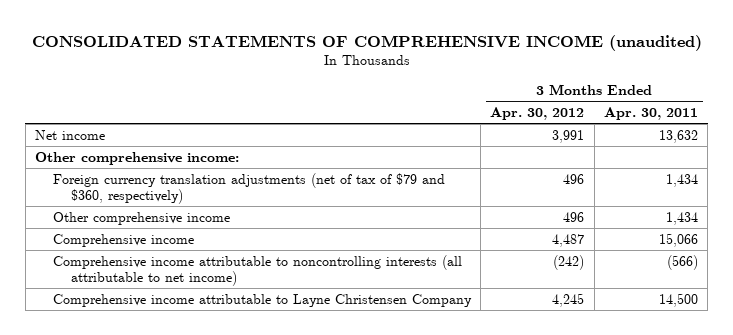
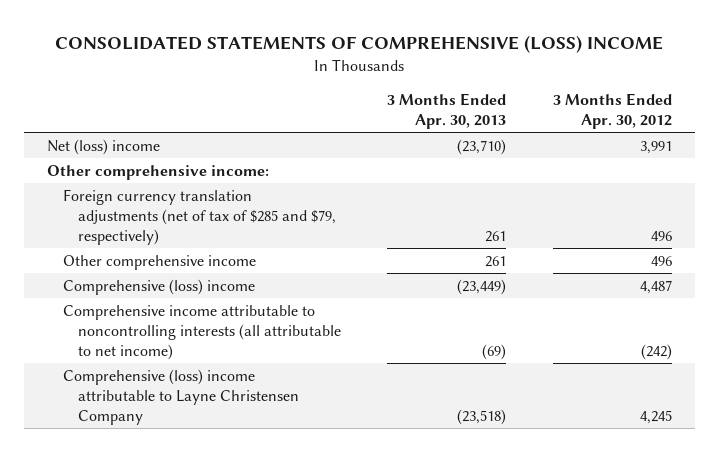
[31,34,702,51] CONSOLIDATED STATEMENTS OF COMPREHENSIVE INCOME (unaudited) -> [55,35,664,54] CONSOLIDATED STATEMENTS OF COMPREHENSIVE (LOSS) INCOME
[604,107,699,121] Apr. 30, 2011 -> none
none -> [387,93,507,130] 3 Months Ended Apr. 30, 2013
[35,129,106,140] Net income -> [47,138,161,155] Net (loss) income
[52,172,445,204] Foreign currency translation adjustments (net of tax of $79 and $360, respectively) -> [62,188,337,245] Foreign currency translation adjustments (net of tax of $285 and $79, respectively)
[52,233,194,247] Comprehensive income -> [62,278,255,295] Comprehensive (loss) income
[52,293,472,307] Comprehensive income attributable to Layne Christensen Company -> [62,368,300,425] Comprehensive (loss) income attributable to Layne Christensen Company

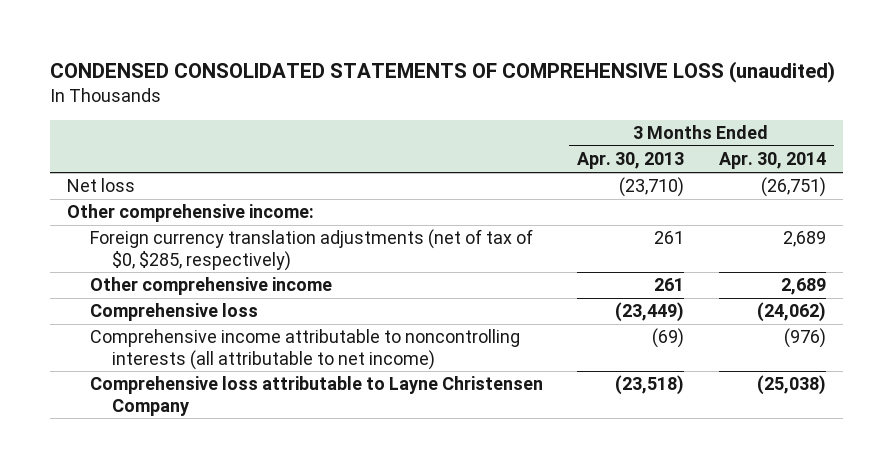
[55,35,664,54] CONSOLIDATED STATEMENTS OF COMPREHENSIVE (LOSS) INCOME -> [49,60,835,83] CONDENSED CONSOLIDATED STATEMENTS OF COMPREHENSIVE LOSS (unaudited)
[552,93,672,130] 3 Months Ended Apr. 30, 2012 -> none
none -> [718,152,826,170] Apr. 30, 2014
[47,138,161,155] Net (loss) income -> [66,178,135,193] Net loss
[62,188,337,245] Foreign currency translation adjustments (net of tax of $285 and $79, respectively) -> [89,229,533,271] Foreign currency translation adjustments (net of tax of $0, $285, respectively)
[62,278,255,295] Comprehensive (loss) income -> [89,303,258,322] Comprehensive loss
[62,368,300,425] Comprehensive (loss) income attributable to Layne Christensen Company -> [89,376,543,416] Comprehensive loss attributable to Layne Christensen Company

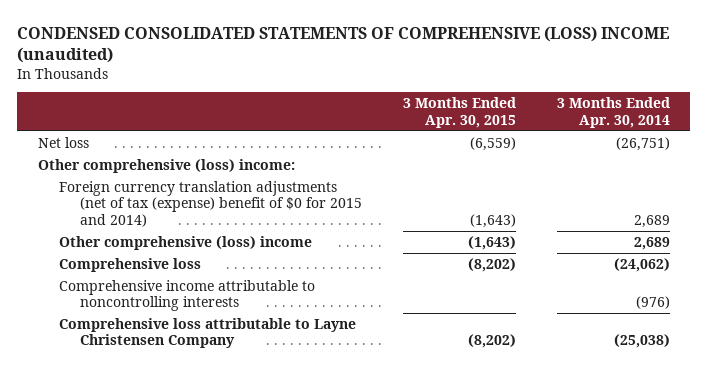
[49,60,835,83] CONDENSED CONSOLIDATED STATEMENTS OF COMPREHENSIVE LOSS (unaudited) -> [17,25,670,64] CONDENSED CONSOLIDATED STATEMENTS OF COMPREHENSIVE (LOSS) INCOME (unaudited)
[577,152,685,170] Apr. 30, 2013 -> none
none -> [402,97,516,128] 3 Months Ended Apr. 30, 2015
[66,204,314,223] Other comprehensive income: -> [37,158,295,173] Other comprehensive (loss) income:
[89,229,533,271] Foreign currency translation adjustments (net of tax of $0, $285, respectively) -> [58,180,362,227] Foreign currency translation adjustments (net of tax (expense) benefit of $0 for 2015 and 2014)
[89,277,332,296] Other comprehensive income -> [58,235,312,250] Other comprehensive (loss) income
[89,329,520,370] Comprehensive income attributable to noncontrolling interests (all attributable to net income) -> [58,279,315,312] Comprehensive income attributable to noncontrolling interests

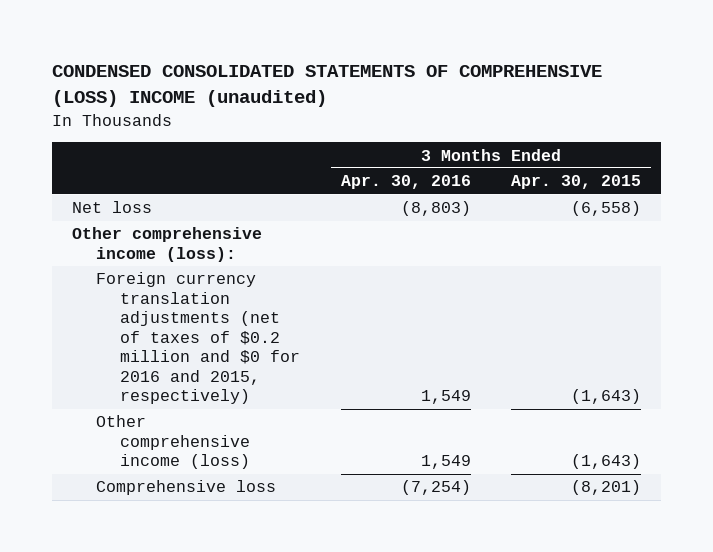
[556,97,670,128] 3 Months Ended Apr. 30, 2014 -> none
none -> [340,175,471,190] Apr. 30, 2016
[58,279,315,312] Comprehensive income attributable to noncontrolling interests -> none
[58,317,356,349] Comprehensive loss attributable to Layne Christensen Company -> none
[469,136,516,151] (6,559) -> [571,201,642,217] (6,558)
[37,158,295,173] Other comprehensive (loss) income: -> [71,227,262,262] Other comprehensive income (loss):
[58,180,362,227] Foreign currency translation adjustments (net of tax (expense) benefit of $0 for 2015 and 2014) -> [96,272,301,405] Foreign currency translation adjustments (net of taxes of $0.2 million and $0 for 2016 and 2015, respectively)
[58,235,312,250] Other comprehensive (loss) income -> [96,415,251,470] Other comprehensive income (loss)
[467,257,516,272] (8,202) -> [571,480,642,496] (8,201)

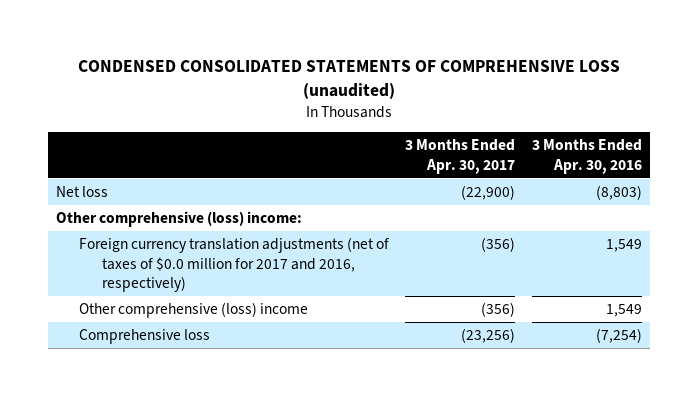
[51,65,602,108] CONDENSED CONSOLIDATED STATEMENTS OF COMPREHENSIVE (LOSS) INCOME (unaudited) -> [77,59,620,99] CONDENSED CONSOLIDATED STATEMENTS OF COMPREHENSIVE LOSS (unaudited)
[511,175,642,190] Apr. 30, 2015 -> none
none -> [405,139,516,174] 3 Months Ended Apr. 30, 2017
[71,227,262,262] Other comprehensive income (loss): -> [56,211,303,228] Other comprehensive (loss) income:
[96,272,301,405] Foreign currency translation adjustments (net of taxes of $0.2 million and $0 for 2016 and 2015, respectively) -> [79,237,390,293] Foreign currency translation adjustments (net of taxes of $0.0 million for 2017 and 2016, respectively)
[96,415,251,470] Other comprehensive income (loss) -> [79,302,309,319] Other comprehensive (loss) income

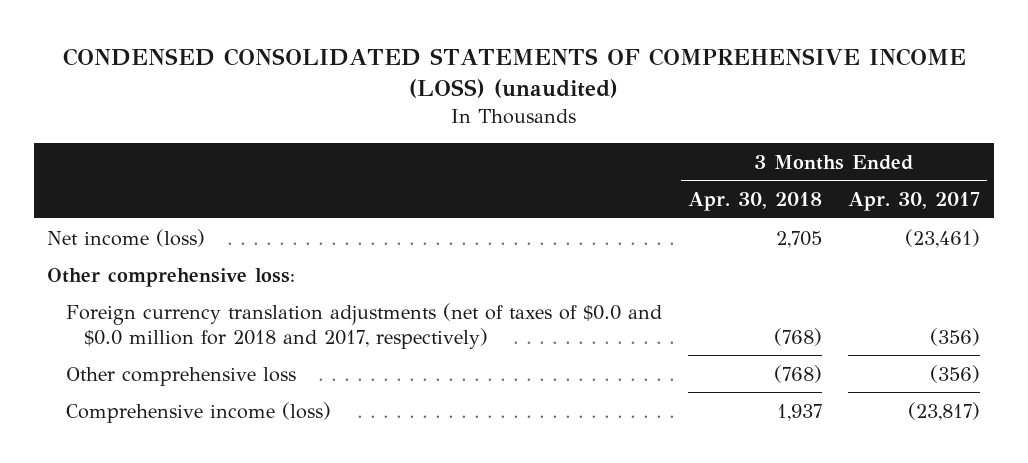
[77,59,620,99] CONDENSED CONSOLIDATED STATEMENTS OF COMPREHENSIVE LOSS (unaudited) -> [62,48,966,99] CONDENSED CONSOLIDATED STATEMENTS OF COMPREHENSIVE INCOME (LOSS) (unaudited)
[531,139,642,174] 3 Months Ended Apr. 30, 2016 -> none
none -> [688,192,823,212] Apr. 30, 2018
[56,186,109,198] Net loss -> [47,228,206,247] Net income (loss)
[461,185,516,201] (22,900) -> [905,228,981,248] (23,461)
[56,211,303,228] Other comprehensive (loss) income: -> [47,267,296,287] Other comprehensive loss:
[79,237,390,293] Foreign currency translation adjustments (net of taxes of $0.0 million for 2017 and 2016, respectively) -> [65,302,662,349] Foreign currency translation adjustments (net of taxes of $0.0 and $0.0 million for 2018 and 2017, respectively)
[79,302,309,319] Other comprehensive (loss) income -> [65,366,296,386] Other comprehensive loss
[79,329,211,345] Comprehensive loss -> [65,401,331,423] Comprehensive income (loss)
[461,328,516,344] (23,256) -> [908,401,981,421] (23,817)

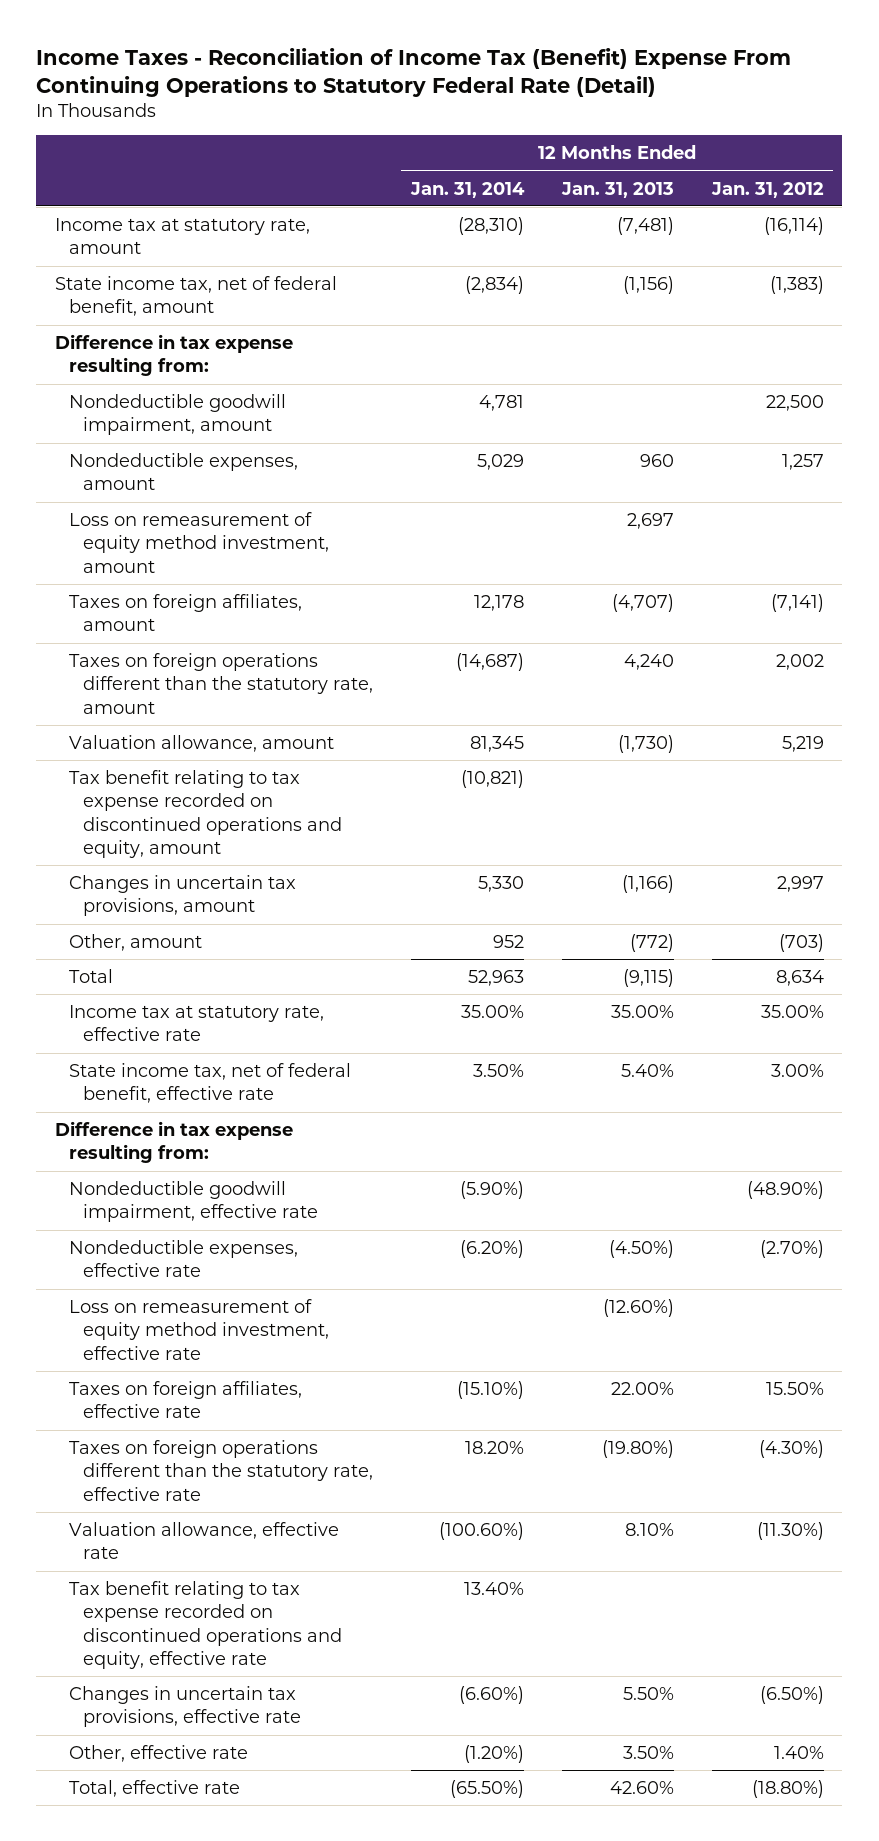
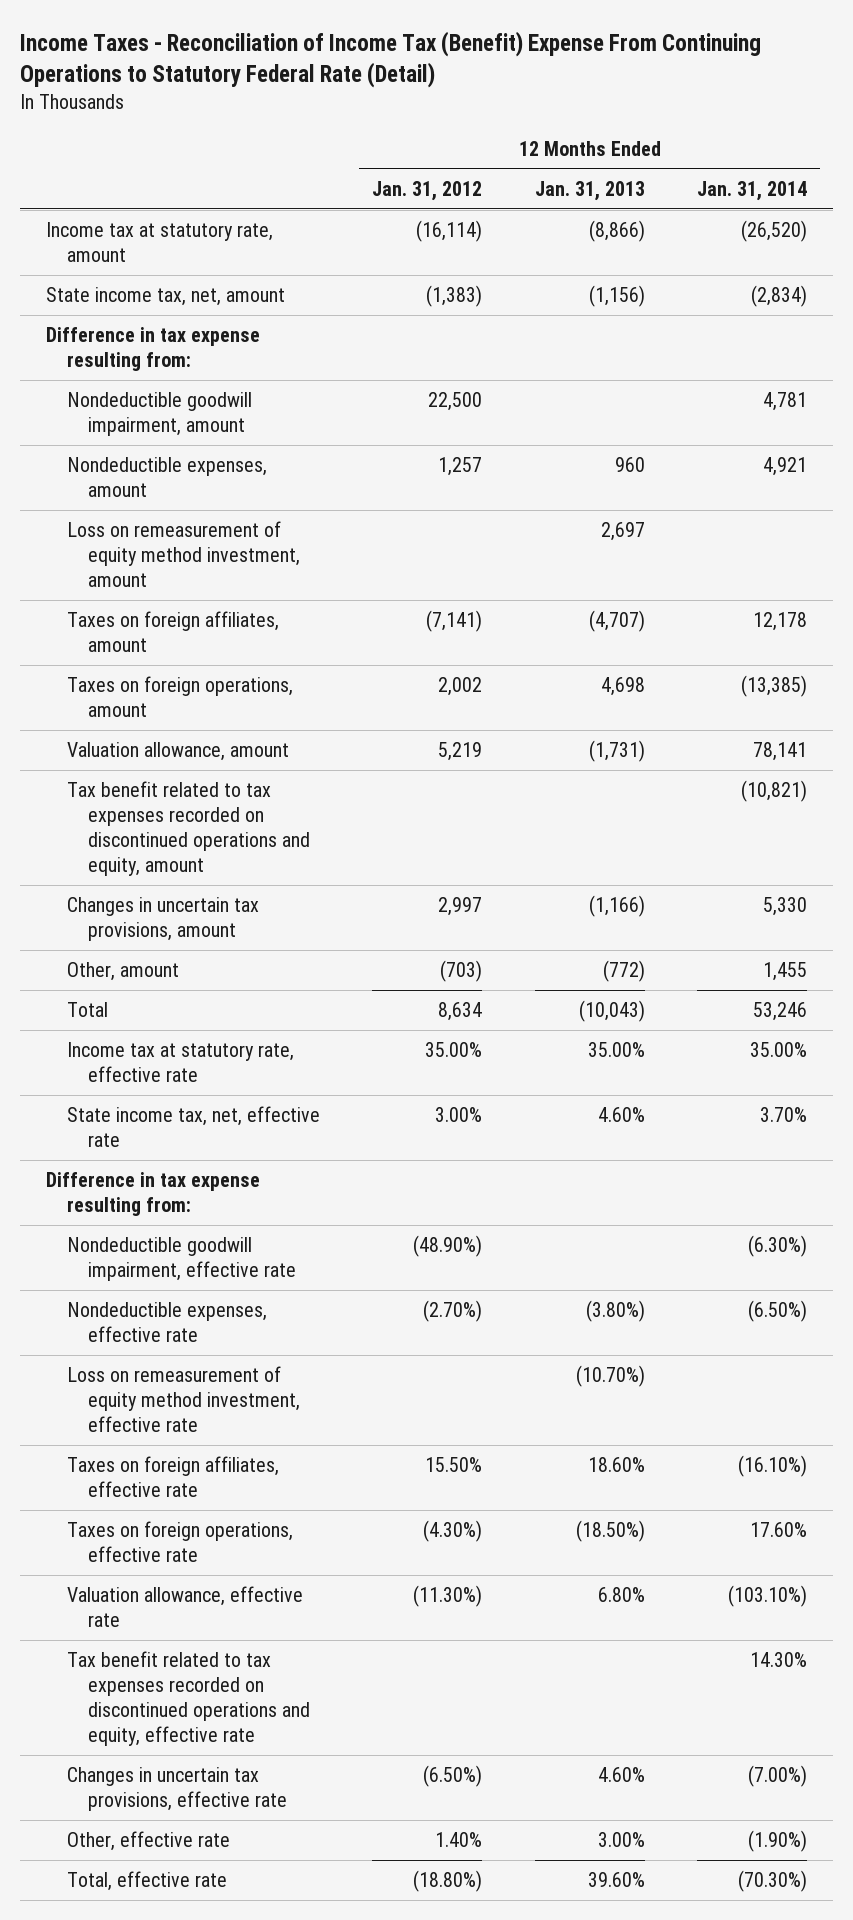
[457,216,524,235] (28,310) -> [740,219,807,242] (26,520)
[616,216,674,235] (7,481) -> [588,219,645,242] (8,866)
[55,275,338,317] State income tax, net of federal benefit, amount -> [46,286,286,306] State income tax, net, amount
[476,453,524,470] 5,029 -> [762,456,807,476] 4,921
[69,652,374,714] Taxes on foreign operations different than the statutory rate, amount -> [67,675,294,717] Taxes on foreign operations, amount
[455,652,524,671] (14,687) -> [740,674,807,697] (13,385)
[623,653,674,670] 4,240 -> [600,676,645,696] 4,698
[469,735,524,752] 81,345 -> [752,741,807,761] 78,141
[617,734,674,753] (1,730) -> [588,739,645,762] (1,731)
[69,769,343,859] Tax benefit relating to tax expense recorded on discontinued operations and equity, amount -> [67,780,311,876] Tax benefit related to tax expenses recorded on discontinued operations and equity, amount
[492,934,524,948] 952 -> [762,961,807,981] 1,455
[467,969,524,986] 52,963 -> [752,1001,807,1021] 53,246
[622,968,674,987] (9,115) -> [578,999,645,1022] (10,043)
[69,1062,352,1104] State income tax, net of federal benefit, effective rate -> [67,1105,321,1147] State income tax, net, effective rate
[472,1063,524,1077] 3.50% -> [759,1106,807,1122] 3.70%
[620,1063,674,1077] 5.40% -> [597,1106,645,1122] 4.60%
[459,1180,524,1199] (5.90%) -> [747,1234,807,1257] (6.30%)
[459,1239,524,1258] (6.20%) -> [747,1299,807,1322] (6.50%)
[608,1239,674,1258] (4.50%) -> [585,1299,645,1322] (3.80%)
[602,1298,674,1317] (12.60%) -> [575,1364,645,1387] (10.70%)
[456,1380,524,1399] (15.10%) -> [737,1454,807,1477] (16.10%)
[610,1381,674,1395] 22.00% -> [587,1456,645,1472] 18.60%
[69,1439,374,1501] Taxes on foreign operations different than the statutory rate, effective rate -> [67,1520,294,1562] Taxes on foreign operations, effective rate
[464,1440,524,1454] 18.20% -> [749,1521,807,1537] 17.60%
[601,1439,674,1458] (19.80%) -> [575,1519,645,1542] (18.50%)
[438,1521,524,1540] (100.60%) -> [727,1584,807,1607] (103.10%)
[624,1522,674,1536] 8.10% -> [597,1586,645,1602] 6.80%
[69,1580,343,1670] Tax benefit relating to tax expense recorded on discontinued operations and equity, effective rate -> [67,1650,311,1746] Tax benefit related to tax expenses recorded on discontinued operations and equity, effective rate
[463,1581,524,1595] 13.40% -> [749,1651,807,1667] 14.30%
[458,1685,524,1704] (6.60%) -> [747,1764,807,1787] (7.00%)
[622,1686,674,1700] 5.50% -> [597,1766,645,1782] 4.60%
[463,1744,524,1763] (1.20%) -> [747,1829,807,1852] (1.90%)
[622,1745,674,1759] 3.50% -> [597,1831,645,1847] 3.00%
[449,1779,524,1798] (65.50%) -> [737,1869,807,1892] (70.30%)
[609,1780,674,1794] 42.60% -> [587,1871,645,1887] 39.60%

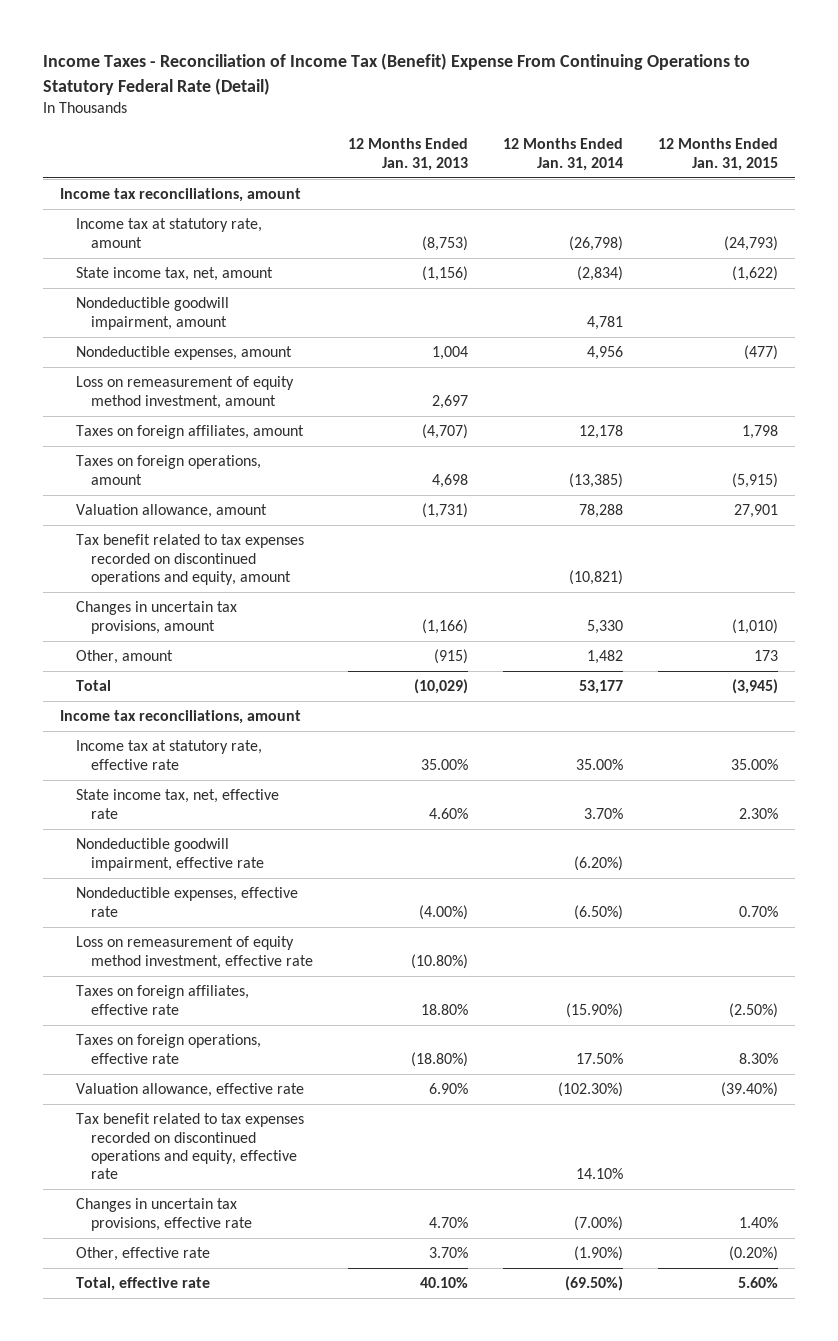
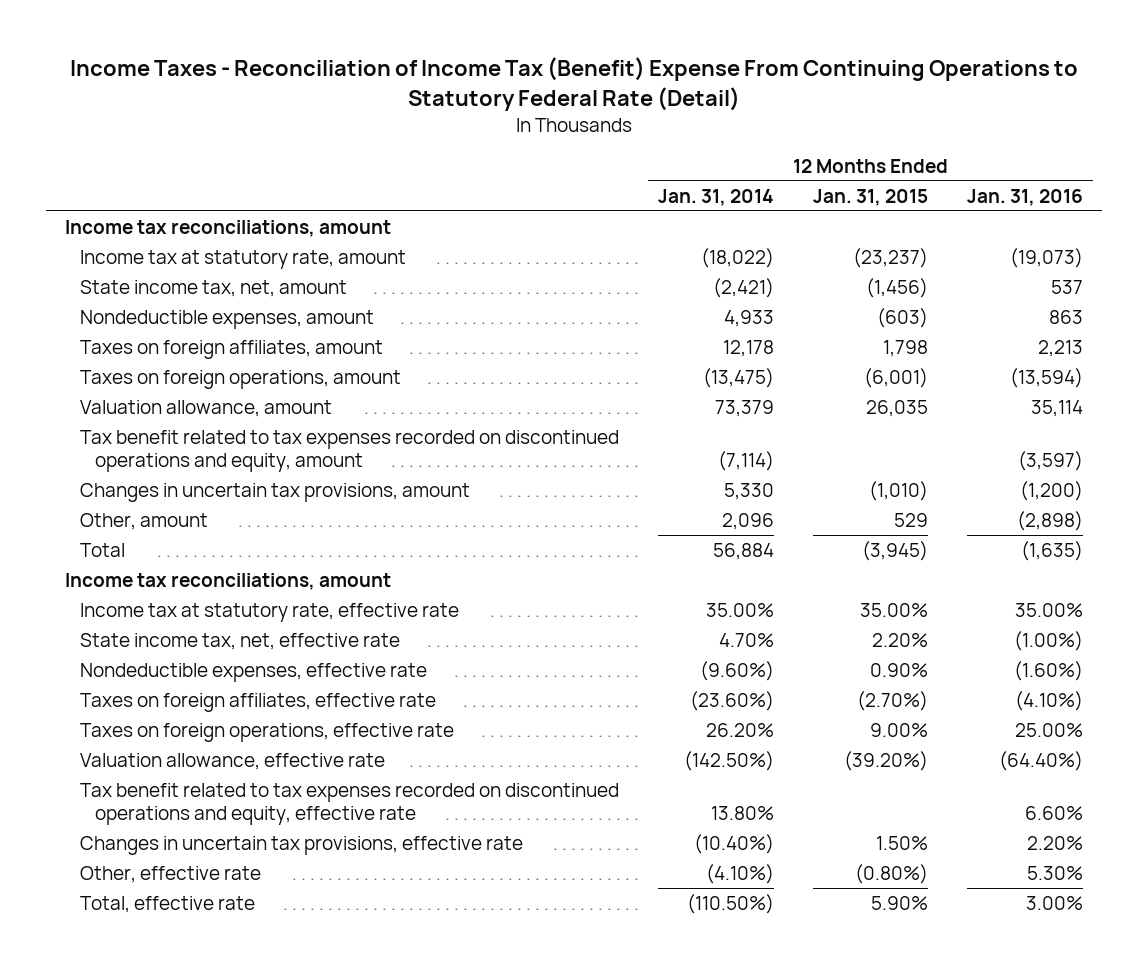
[348,138,469,171] 12 Months Ended Jan. 31, 2013 -> none
none -> [966,188,1083,206] Jan. 31, 2016
[75,297,229,330] Nondeductible goodwill impairment, amount -> none
[75,376,294,409] Loss on remeasurement of equity method investment, amount -> none
[568,235,623,251] (26,798) -> [701,247,775,268] (18,022)
[723,235,778,251] (24,793) -> [853,247,929,268] (23,237)
[576,266,623,282] (2,834) -> [713,277,775,298] (2,421)
[731,266,778,282] (1,622) -> [866,277,929,298] (1,456)
[586,346,623,361] 4,956 -> [724,309,775,327] 4,933
[743,345,778,361] (477) -> [877,307,929,328] (603)
[568,472,623,488] (13,385) -> [703,367,775,388] (13,475)
[731,472,778,488] (5,915) -> [864,367,929,388] (6,001)
[578,504,623,519] 78,288 -> [715,399,775,417] 73,379
[733,504,778,519] 27,901 -> [866,399,929,417] 26,035
[568,570,623,586] (10,821) -> [718,451,775,472] (7,114)
[586,650,623,665] 1,482 -> [722,512,775,530] 2,096
[753,650,778,662] 173 -> [894,512,929,527] 529
[578,680,623,695] 53,177 -> [713,542,775,560] 56,884
[75,838,265,871] Nondeductible goodwill impairment, effective rate -> none
[75,936,314,969] Loss on remeasurement of equity method investment, effective rate -> none
[583,807,623,819] 3.70% -> [719,632,775,647] 4.70%
[738,807,778,819] 2.30% -> [872,632,929,647] 2.20%
[573,904,623,920] (6.50%) -> [700,660,775,681] (9.60%)
[738,905,778,917] 0.70% -> [870,662,929,677] 0.90%
[565,1002,623,1018] (15.90%) -> [690,690,775,711] (23.60%)
[728,1002,778,1018] (2.50%) -> [857,690,929,711] (2.70%)
[575,1052,623,1064] 17.50% -> [706,722,775,737] 26.20%
[738,1052,778,1064] 8.30% -> [870,722,929,737] 9.00%
[557,1082,623,1098] (102.30%) -> [684,750,775,771] (142.50%)
[720,1082,778,1098] (39.40%) -> [844,750,929,771] (39.20%)
[575,1168,623,1180] 14.10% -> [711,806,775,821] 13.80%
[573,1215,623,1231] (7.00%) -> [694,833,775,854] (10.40%)
[738,1216,778,1228] 1.40% -> [876,835,929,850] 1.50%
[573,1246,623,1262] (1.90%) -> [706,863,775,884] (4.10%)
[728,1246,778,1262] (0.20%) -> [855,863,929,884] (0.80%)
[564,1276,623,1292] (69.50%) -> [687,893,775,914] (110.50%)
[737,1277,778,1289] 5.60% -> [871,895,929,910] 5.90%

